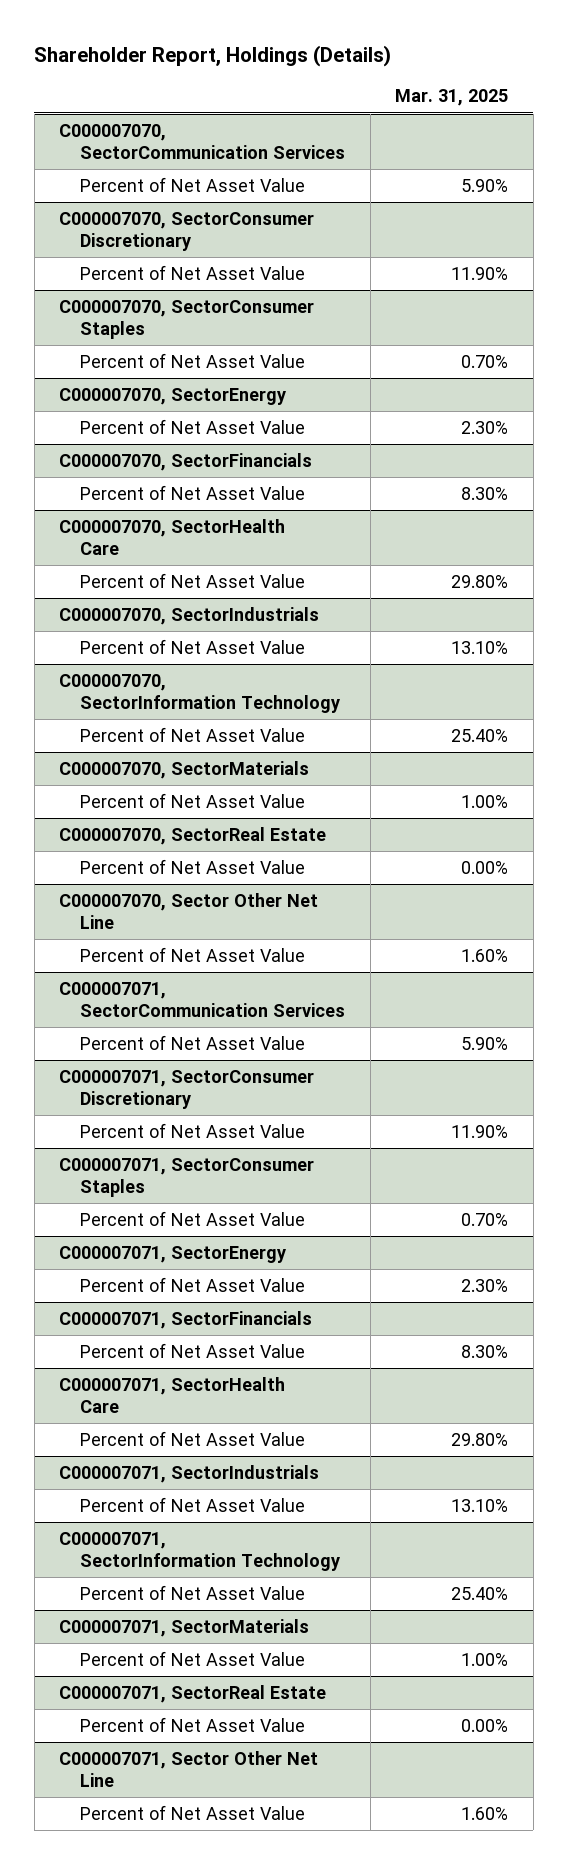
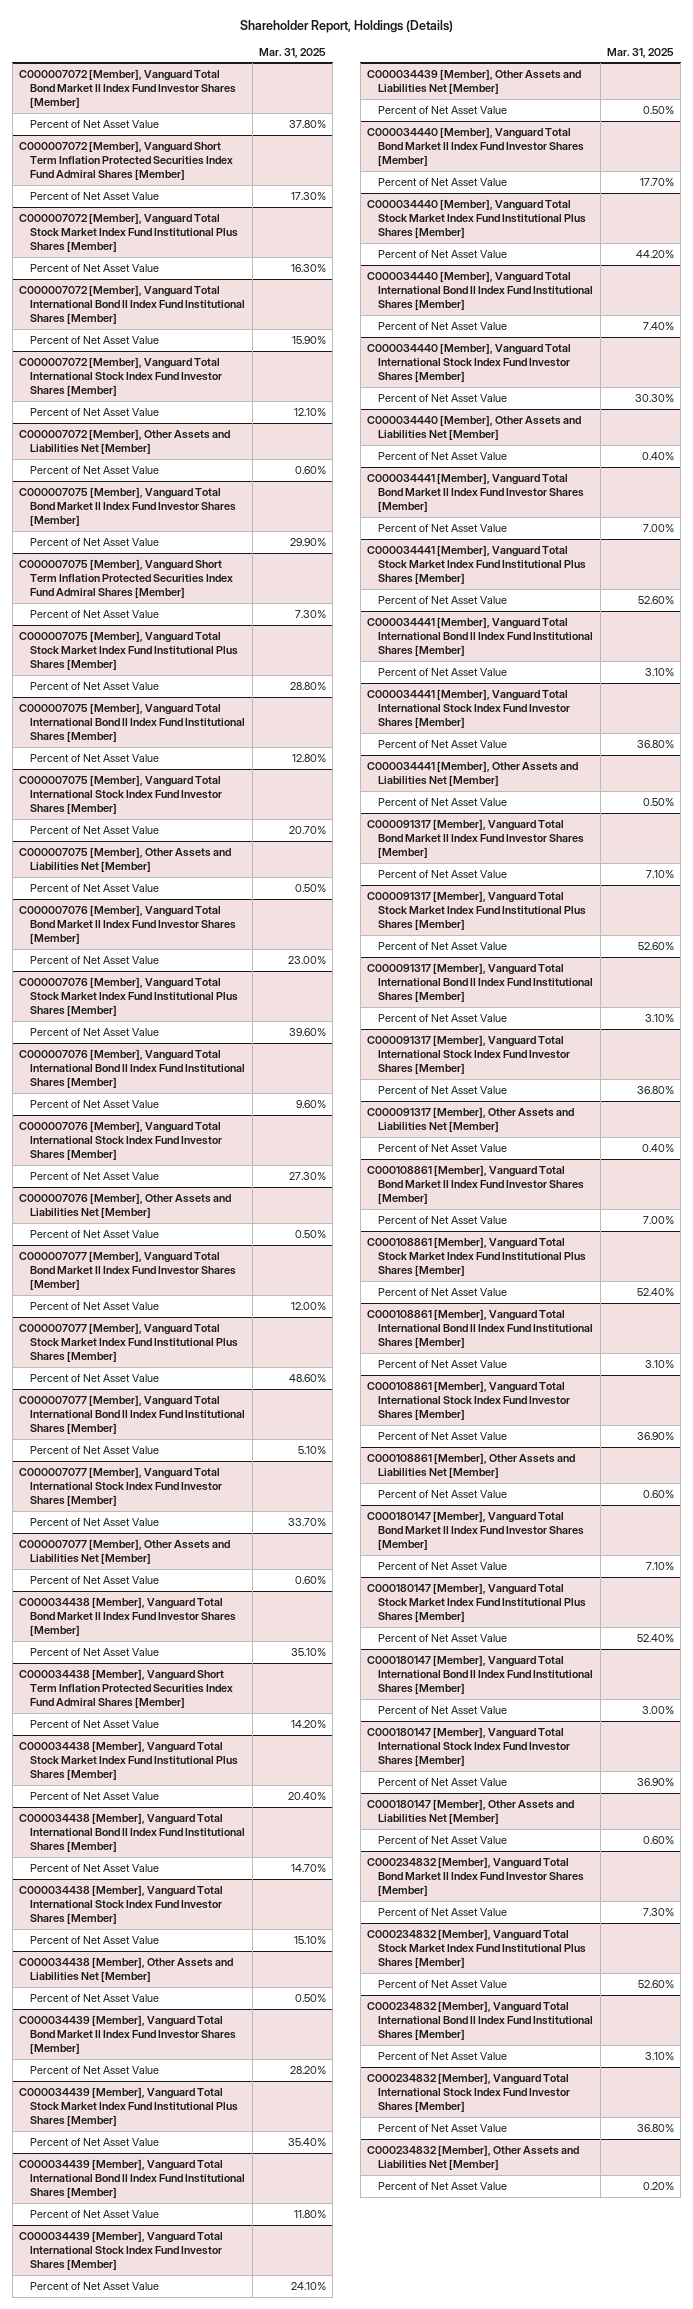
[59,123,346,160] C000007070, SectorCommunication Services -> none
[59,211,315,252] C000007070, SectorConsumer Discretionary -> none
[59,299,315,340] C000007070, SectorConsumer Staples -> none
[59,387,287,405] C000007070, SectorEnergy -> none
[59,452,313,471] C000007070, SectorFinancials -> none
[59,518,286,556] C000007070, SectorHealth Care -> none
[59,606,320,625] C000007070, SectorIndustrials -> none
[59,673,341,714] C000007070, SectorInformation Technology -> none
[59,760,310,779] C000007070, SectorMaterials -> none
[59,826,327,845] C000007070, SectorReal Estate -> none
[59,892,319,930] C000007070, Sector Other Net Line -> none
[59,981,346,1018] C000007071, SectorCommunication Services -> none
[59,1069,315,1110] C000007071, SectorConsumer Discretionary -> none
[59,1157,315,1198] C000007071, SectorConsumer Staples -> none
[59,1245,287,1263] C000007071, SectorEnergy -> none
[59,1310,313,1329] C000007071, SectorFinancials -> none
[59,1376,286,1414] C000007071, SectorHealth Care -> none
[59,1464,320,1483] C000007071, SectorIndustrials -> none
[59,1531,341,1572] C000007071, SectorInformation Technology -> none
[59,1618,310,1637] C000007071, SectorMaterials -> none
[59,1684,327,1703] C000007071, SectorReal Estate -> none
[59,1750,319,1788] C000007071, Sector Other Net Line -> none
none -> [19,68,237,108] C000007072 [Member], Vanguard Total Bond Market II Index Fund Investor Shares [Member]
[461,178,509,192] 5.90% -> [288,119,326,128] 37.80%
none -> [19,140,234,180] C000007072 [Member], Vanguard Short Term Inflation Protected Securities Index Fund Admiral Shares [Member]
[451,266,509,280] 11.90% -> [290,191,326,200] 17.30%
none -> [19,212,239,252] C000007072 [Member], Vanguard Total Stock Market Index Fund Institutional Plus Shares [Member]
[461,354,509,368] 0.70% -> [290,263,326,272] 16.30%
none -> [19,284,246,324] C000007072 [Member], Vanguard Total International Bond II Index Fund Institutional Shares [Member]
[461,420,509,434] 2.30% -> [291,335,326,344] 15.90%
none -> [19,356,223,396] C000007072 [Member], Vanguard Total International Stock Index Fund Investor Shares [Member]
[461,486,509,500] 8.30% -> [293,407,326,416] 12.10%
none -> [19,428,231,454] C000007072 [Member], Other Assets and Liabilities Net [Member]
[451,574,509,588] 29.80% -> [294,465,326,474] 0.60%
none -> [19,486,237,526] C000007075 [Member], Vanguard Total Bond Market II Index Fund Investor Shares [Member]
[451,640,509,654] 13.10% -> [289,537,326,546] 29.90%
none -> [19,558,234,598] C000007075 [Member], Vanguard Short Term Inflation Protected Securities Index Fund Admiral Shares [Member]
[451,728,509,742] 25.40% -> [294,609,326,618] 7.30%
none -> [19,630,239,670] C000007075 [Member], Vanguard Total Stock Market Index Fund Institutional Plus Shares [Member]
[461,794,509,808] 1.00% -> [289,681,326,690] 28.80%
none -> [19,702,246,742] C000007075 [Member], Vanguard Total International Bond II Index Fund Institutional Shares [Member]
[461,860,509,874] 0.00% -> [291,753,326,762] 12.80%
none -> [19,774,223,814] C000007075 [Member], Vanguard Total International Stock Index Fund Investor Shares [Member]
[461,948,509,962] 1.60% -> [288,825,326,834] 20.70%
none -> [19,846,232,872] C000007075 [Member], Other Assets and Liabilities Net [Member]
[461,1036,509,1050] 5.90% -> [294,883,326,892] 0.50%
none -> [19,904,237,944] C000007076 [Member], Vanguard Total Bond Market II Index Fund Investor Shares [Member]
[451,1124,509,1138] 11.90% -> [287,955,326,964] 23.00%
none -> [19,976,239,1016] C000007076 [Member], Vanguard Total Stock Market Index Fund Institutional Plus Shares [Member]
[461,1212,509,1226] 0.70% -> [288,1027,326,1036] 39.60%
none -> [19,1048,246,1088] C000007076 [Member], Vanguard Total International Bond II Index Fund Institutional Shares [Member]
[461,1278,509,1292] 2.30% -> [295,1099,326,1108] 9.60%
none -> [19,1120,223,1160] C000007076 [Member], Vanguard Total International Stock Index Fund Investor Shares [Member]
[461,1344,509,1358] 8.30% -> [288,1171,326,1180] 27.30%
none -> [19,1192,232,1218] C000007076 [Member], Other Assets and Liabilities Net [Member]
[451,1432,509,1446] 29.80% -> [294,1229,326,1238] 0.50%
none -> [19,1250,237,1290] C000007077 [Member], Vanguard Total Bond Market II Index Fund Investor Shares [Member]
[451,1498,509,1512] 13.10% -> [290,1301,326,1310] 12.00%
none -> [19,1322,239,1362] C000007077 [Member], Vanguard Total Stock Market Index Fund Institutional Plus Shares [Member]
[451,1586,509,1600] 25.40% -> [288,1373,326,1382] 48.60%
none -> [19,1394,246,1434] C000007077 [Member], Vanguard Total International Bond II Index Fund Institutional Shares [Member]
[461,1652,509,1666] 1.00% -> [297,1445,326,1454] 5.10%
none -> [19,1466,223,1506] C000007077 [Member], Vanguard Total International Stock Index Fund Investor Shares [Member]
[461,1718,509,1732] 0.00% -> [287,1517,326,1526] 33.70%
none -> [19,1538,231,1564] C000007077 [Member], Other Assets and Liabilities Net [Member]
[461,1806,509,1820] 1.60% -> [294,1575,326,1584] 0.60%
none -> [19,1596,237,1636] C000034438 [Member], Vanguard Total Bond Market II Index Fund Investor Shares [Member]
none -> [30,1647,160,1656] Percent of Net Asset Value
none -> [19,1668,234,1708] C000034438 [Member], Vanguard Short Term Inflation Protected Securities Index Fund Admiral Shares [Member]
none -> [30,1719,160,1728] Percent of Net Asset Value
none -> [19,1740,239,1780] C000034438 [Member], Vanguard Total Stock Market Index Fund Institutional Plus Shares [Member]
none -> [30,1791,160,1800] Percent of Net Asset Value
none -> [19,1812,246,1852] C000034438 [Member], Vanguard Total International Bond II Index Fund Institutional Shares [Member]
none -> [30,1863,160,1872] Percent of Net Asset Value
none -> [19,1884,224,1924] C000034438 [Member], Vanguard Total International Stock Index Fund Investor Shares [Member]
none -> [30,1935,160,1944] Percent of Net Asset Value
none -> [19,1956,234,1982] C000034438 [Member], Other Assets and Liabilities Net [Member]
none -> [30,1993,160,2002] Percent of Net Asset Value
none -> [19,2014,237,2054] C000034439 [Member], Vanguard Total Bond Market II Index Fund Investor Shares [Member]
none -> [30,2065,160,2074] Percent of Net Asset Value
none -> [19,2086,239,2126] C000034439 [Member], Vanguard Total Stock Market Index Fund Institutional Plus Shares [Member]
none -> [30,2137,160,2146] Percent of Net Asset Value
none -> [19,2158,246,2198] C000034439 [Member], Vanguard Total International Bond II Index Fund Institutional Shares [Member]
none -> [30,2209,160,2218] Percent of Net Asset Value
none -> [19,2230,224,2270] C000034439 [Member], Vanguard Total International Stock Index Fund Investor Shares [Member]
none -> [30,2281,160,2290] Percent of Net Asset Value
none -> [367,68,582,94] C000034439 [Member], Other Assets and Liabilities Net [Member]
none -> [378,105,508,114] Percent of Net Asset Value
none -> [367,126,585,166] C000034440 [Member], Vanguard Total Bond Market II Index Fund Investor Shares [Member]
none -> [378,177,508,186] Percent of Net Asset Value
none -> [367,198,587,238] C000034440 [Member], Vanguard Total Stock Market Index Fund Institutional Plus Shares [Member]
none -> [378,249,508,258] Percent of Net Asset Value
none -> [367,270,594,310] C000034440 [Member], Vanguard Total International Bond II Index Fund Institutional Shares [Member]
none -> [378,321,508,330] Percent of Net Asset Value
none -> [367,342,572,382] C000034440 [Member], Vanguard Total International Stock Index Fund Investor Shares [Member]
none -> [378,393,508,402] Percent of Net Asset Value
none -> [367,414,582,440] C000034440 [Member], Other Assets and Liabilities Net [Member]
none -> [378,451,508,460] Percent of Net Asset Value
none -> [367,472,585,512] C000034441 [Member], Vanguard Total Bond Market II Index Fund Investor Shares [Member]
none -> [378,523,508,532] Percent of Net Asset Value
none -> [367,544,587,584] C000034441 [Member], Vanguard Total Stock Market Index Fund Institutional Plus Shares [Member]
none -> [378,595,508,604] Percent of Net Asset Value
none -> [367,616,594,656] C000034441 [Member], Vanguard Total International Bond II Index Fund Institutional Shares [Member]
none -> [378,667,508,676] Percent of Net Asset Value
none -> [367,688,571,728] C000034441 [Member], Vanguard Total International Stock Index Fund Investor Shares [Member]
none -> [378,739,508,748] Percent of Net Asset Value
none -> [367,760,579,786] C000034441 [Member], Other Assets and Liabilities Net [Member]
none -> [378,797,508,806] Percent of Net Asset Value
none -> [367,818,585,858] C000091317 [Member], Vanguard Total Bond Market II Index Fund Investor Shares [Member]
none -> [378,869,508,878] Percent of Net Asset Value
none -> [367,890,587,930] C000091317 [Member], Vanguard Total Stock Market Index Fund Institutional Plus Shares [Member]
none -> [378,941,508,950] Percent of Net Asset Value
none -> [367,962,594,1002] C000091317 [Member], Vanguard Total International Bond II Index Fund Institutional Shares [Member]
none -> [378,1013,508,1022] Percent of Net Asset Value
none -> [367,1034,571,1074] C000091317 [Member], Vanguard Total International Stock Index Fund Investor Shares [Member]
none -> [378,1085,508,1094] Percent of Net Asset Value
none -> [367,1106,575,1132] C000091317 [Member], Other Assets and Liabilities Net [Member]
none -> [378,1143,508,1152] Percent of Net Asset Value
none -> [367,1164,585,1204] C000108861 [Member], Vanguard Total Bond Market II Index Fund Investor Shares [Member]
none -> [378,1215,508,1224] Percent of Net Asset Value
none -> [367,1236,587,1276] C000108861 [Member], Vanguard Total Stock Market Index Fund Institutional Plus Shares [Member]
none -> [378,1287,508,1296] Percent of Net Asset Value
none -> [367,1308,594,1348] C000108861 [Member], Vanguard Total International Bond II Index Fund Institutional Shares [Member]
none -> [378,1359,508,1368] Percent of Net Asset Value
none -> [367,1380,571,1420] C000108861 [Member], Vanguard Total International Stock Index Fund Investor Shares [Member]
none -> [378,1431,508,1440] Percent of Net Asset Value
none -> [367,1452,576,1478] C000108861 [Member], Other Assets and Liabilities Net [Member]
none -> [378,1489,508,1498] Percent of Net Asset Value
none -> [367,1510,585,1550] C000180147 [Member], Vanguard Total Bond Market II Index Fund Investor Shares [Member]
none -> [378,1561,508,1570] Percent of Net Asset Value
none -> [367,1582,587,1622] C000180147 [Member], Vanguard Total Stock Market Index Fund Institutional Plus Shares [Member]
none -> [378,1633,508,1642] Percent of Net Asset Value
none -> [367,1654,594,1694] C000180147 [Member], Vanguard Total International Bond II Index Fund Institutional Shares [Member]
none -> [378,1705,508,1714] Percent of Net Asset Value
none -> [367,1726,571,1766] C000180147 [Member], Vanguard Total International Stock Index Fund Investor Shares [Member]
none -> [378,1777,508,1786] Percent of Net Asset Value
none -> [367,1798,575,1824] C000180147 [Member], Other Assets and Liabilities Net [Member]
none -> [378,1835,508,1844] Percent of Net Asset Value
none -> [367,1856,585,1896] C000234832 [Member], Vanguard Total Bond Market II Index Fund Investor Shares [Member]
none -> [378,1907,508,1916] Percent of Net Asset Value
none -> [367,1928,587,1968] C000234832 [Member], Vanguard Total Stock Market Index Fund Institutional Plus Shares [Member]
none -> [378,1979,508,1988] Percent of Net Asset Value
none -> [367,2000,594,2040] C000234832 [Member], Vanguard Total International Bond II Index Fund Institutional Shares [Member]
none -> [378,2051,508,2060] Percent of Net Asset Value
none -> [367,2072,571,2112] C000234832 [Member], Vanguard Total International Stock Index Fund Investor Shares [Member]
none -> [378,2123,508,2132] Percent of Net Asset Value
none -> [367,2144,580,2170] C000234832 [Member], Other Assets and Liabilities Net [Member]
none -> [378,2181,508,2190] Percent of Net Asset Value

